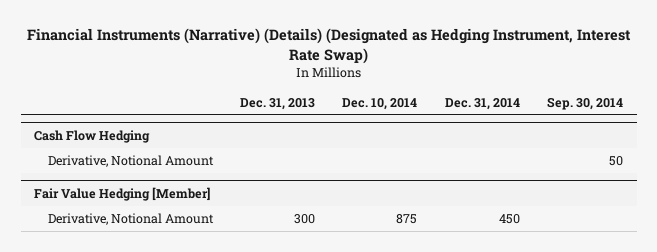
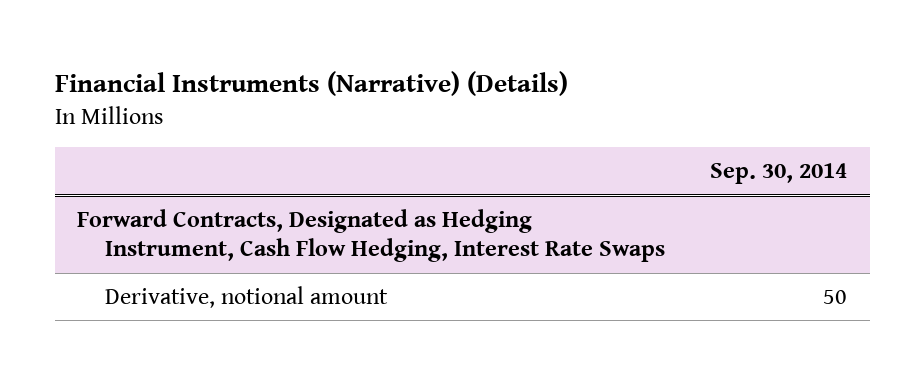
[26,28,631,64] Financial Instruments (Narrative) (Details) (Designated as Hedging Instrument, Interest Rate Swap) -> [54,70,568,96] Financial Instruments (Narrative) (Details)
[239,97,315,110] Dec. 31, 2013 -> none
[342,97,418,110] Dec. 10, 2014 -> none
[444,97,520,110] Dec. 31, 2014 -> none
[34,186,211,201] Fair Value Hedging [Member] -> none
[47,213,214,226] Derivative, Notional Amount -> none
[34,129,151,143] Cash Flow Hedging -> [77,208,666,263] Forward Contracts, Designated as Hedging Instrument, Cash Flow Hedging, Interest Rate Swaps
[47,155,214,168] Derivative, Notional Amount -> [105,285,389,308] Derivative, notional amount

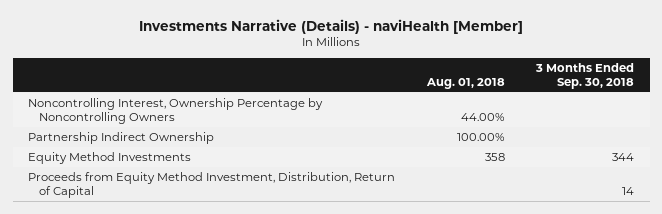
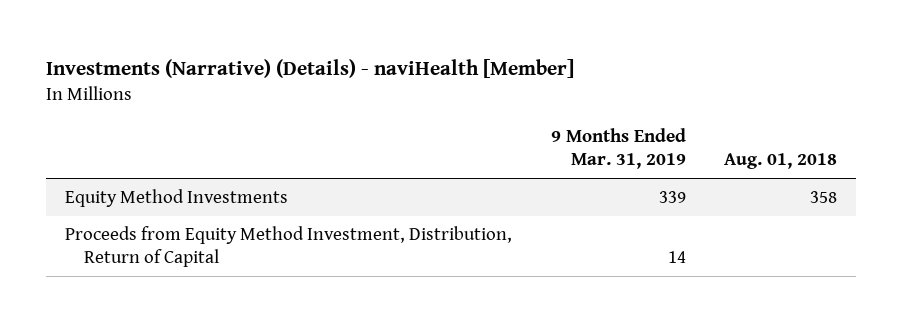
[139,18,524,34] Investments Narrative (Details) - naviHealth [Member] -> [46,58,575,78] Investments (Narrative) (Details) - naviHealth [Member]
[535,62,635,89] 3 Months Ended Sep. 30, 2018 -> none
none -> [550,128,686,170] 9 Months Ended Mar. 31, 2019
[28,98,324,124] Noncontrolling Interest, Ownership Percentage by Noncontrolling Owners -> none
[28,132,215,145] Partnership Indirect Ownership -> none

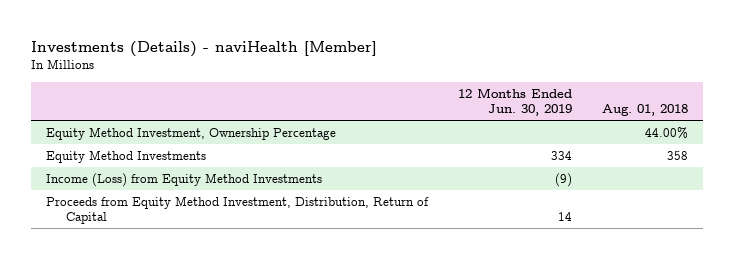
[46,58,575,78] Investments (Narrative) (Details) - naviHealth [Member] -> [31,40,378,57] Investments (Details) - naviHealth [Member]
[550,128,686,170] 9 Months Ended Mar. 31, 2019 -> none
none -> [458,88,573,117] 12 Months Ended Jun. 30, 2019
none -> [46,126,337,140] Equity Method Investment, Ownership Percentage
none -> [46,172,323,187] Income (Loss) from Equity Method Investments

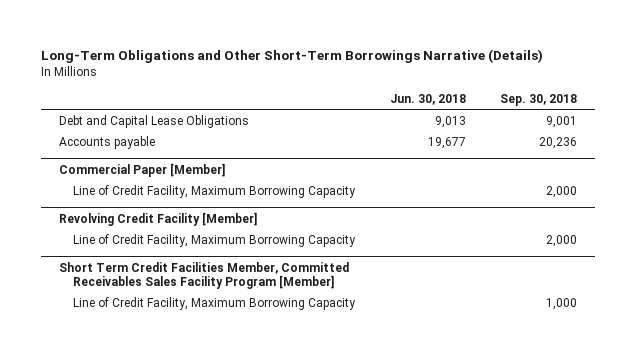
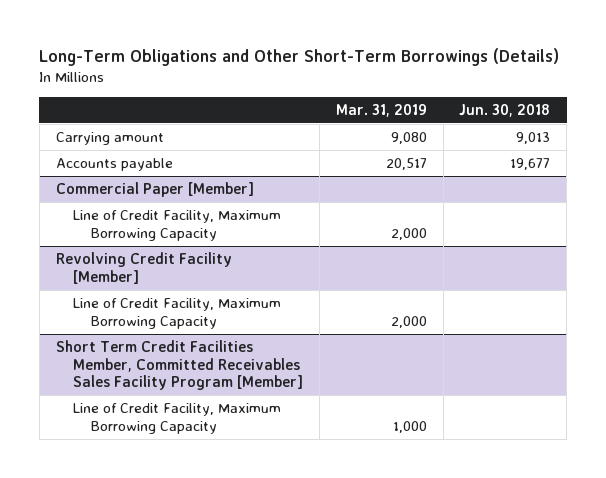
[41,49,544,64] Long-Term Obligations and Other Short-Term Borrowings Narrative (Details) -> [39,48,560,67] Long-Term Obligations and Other Short-Term Borrowings (Details)
[500,93,578,106] Sep. 30, 2018 -> none
none -> [335,104,427,118] Mar. 31, 2019
[58,114,249,128] Debt and Capital Lease Obligations -> [55,131,164,145] Carrying amount

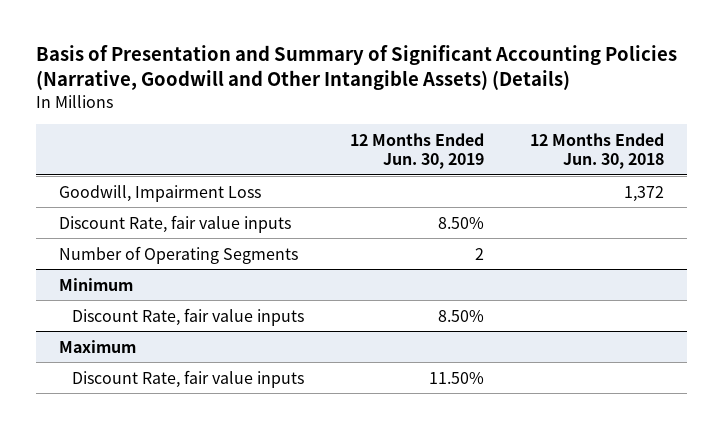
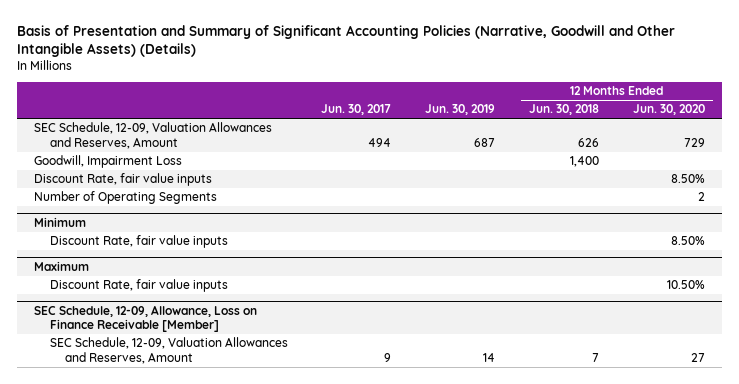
[350,132,485,170] 12 Months Ended Jun. 30, 2019 -> none
none -> [321,104,392,116] Jun. 30, 2017
none -> [425,104,496,116] Jun. 30, 2019
none -> [632,104,705,116] Jun. 30, 2020
none -> [34,122,273,149] SEC Schedule, 12-09, Valuation Allowances and Reserves, Amount
[623,185,664,202] 1,372 -> [570,156,600,168] 1,400
none -> [34,304,258,333] SEC Schedule, 12-09, Allowance, Loss on Finance Receivable [Member]
none -> [49,337,288,364] SEC Schedule, 12-09, Valuation Allowances and Reserves, Amount

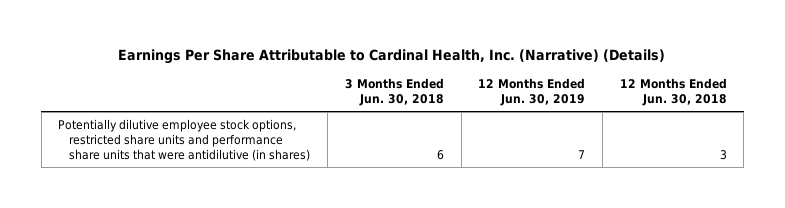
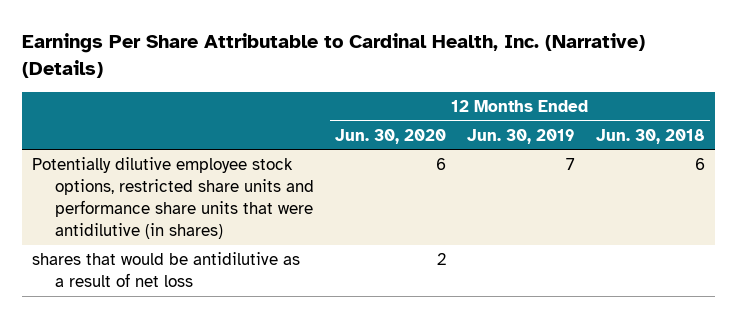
[344,78,444,107] 3 Months Ended Jun. 30, 2018 -> none
none -> [335,128,447,144] Jun. 30, 2020
[719,149,727,160] 3 -> [694,158,705,171] 6
none -> [31,252,300,288] shares that would be antidilutive as a result of net loss

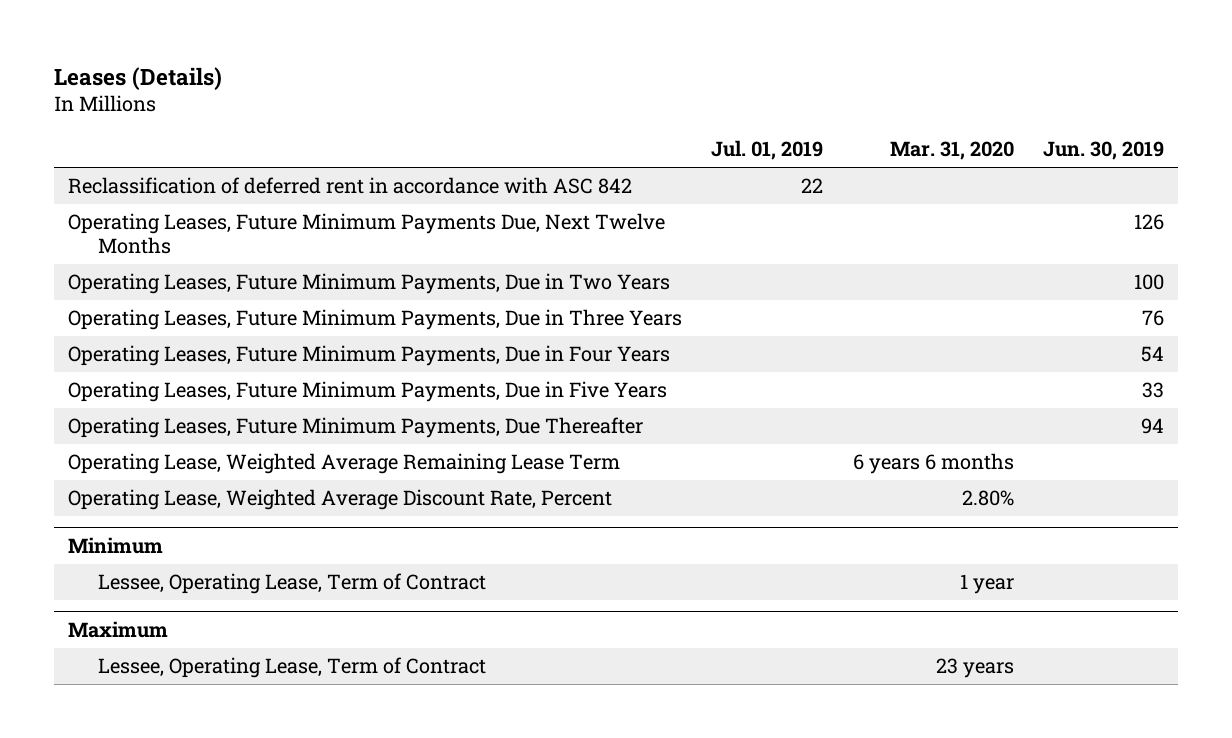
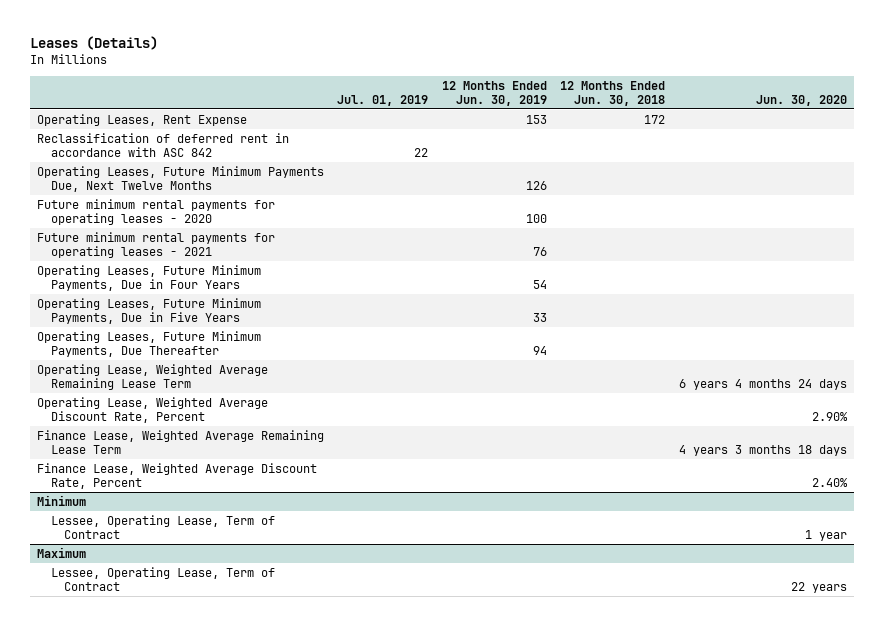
[889,141,1014,161] Mar. 31, 2020 -> none
[1042,141,1164,161] Jun. 30, 2019 -> none
none -> [441,80,547,106] 12 Months Ended Jun. 30, 2019
none -> [560,80,666,106] 12 Months Ended Jun. 30, 2018
none -> [755,94,847,106] Jun. 30, 2020
none -> [36,113,247,126] Operating Leases, Rent Expense
[68,273,671,295] Operating Leases, Future Minimum Payments, Due in Two Years -> [36,198,275,225] Future minimum rental payments for operating leases - 2020
[68,309,683,331] Operating Leases, Future Minimum Payments, Due in Three Years -> [36,231,275,258] Future minimum rental payments for operating leases - 2021
none -> [36,429,324,454] Finance Lease, Weighted Average Remaining Lease Term
none -> [36,462,317,489] Finance Lease, Weighted Average Discount Rate, Percent

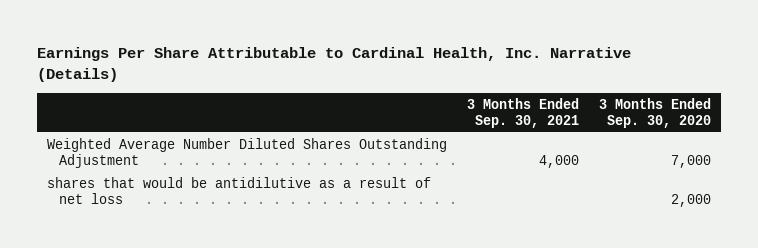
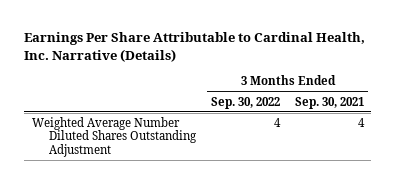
[598,97,711,128] 3 Months Ended Sep. 30, 2020 -> none
none -> [211,96,281,109] Sep. 30, 2022
[47,177,432,204] shares that would be antidilutive as a result of net loss -> none
[538,154,579,168] 4,000 -> [357,118,365,128] 4

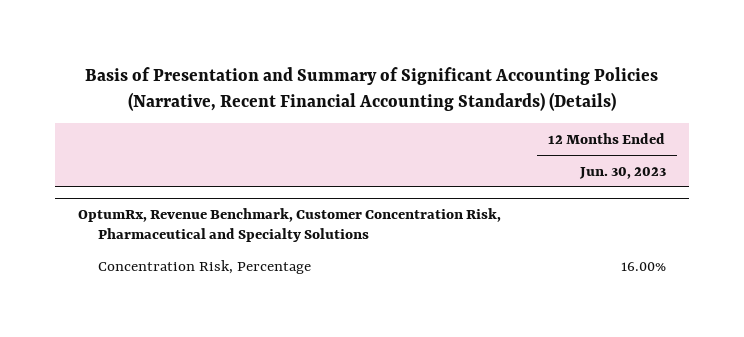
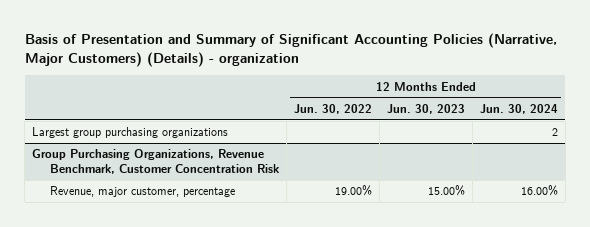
[84,66,658,111] Basis of Presentation and Summary of Significant Accounting Policies (Narrative, Recent Financial Accounting Standards) (Details) -> [24,32,557,67] Basis of Presentation and Summary of Significant Accounting Policies (Narrative, Major Customers) (Details) - organization
none -> [293,103,372,114] Jun. 30, 2022
none -> [479,103,558,114] Jun. 30, 2024
[78,207,502,243] OptumRx, Revenue Benchmark, Customer Concentration Risk, Pharmaceutical and Specialty Solutions -> none
[97,259,311,274] Concentration Risk, Percentage -> none
none -> [32,127,229,139] Largest group purchasing organizations
none -> [32,149,279,175] Group Purchasing Organizations, Revenue Benchmark, Customer Concentration Risk
none -> [49,186,235,198] Revenue, major customer, percentage

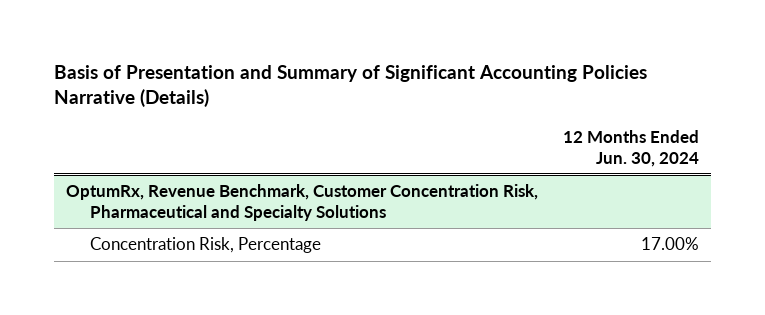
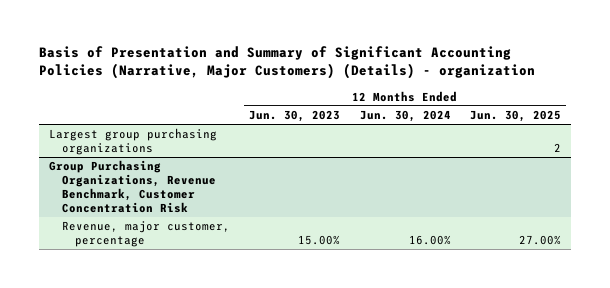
[53,65,647,108] Basis of Presentation and Summary of Significant Accounting Policies Narrative (Details) -> [38,46,535,80] Basis of Presentation and Summary of Significant Accounting Policies (Narrative, Major Customers) (Details) - organization
none -> [249,110,341,123] Jun. 30, 2023
none -> [470,110,562,123] Jun. 30, 2025
[66,184,539,221] OptumRx, Revenue Benchmark, Customer Concentration Risk, Pharmaceutical and Specialty Solutions -> none
[90,237,322,254] Concentration Risk, Percentage -> none
none -> [48,128,217,156] Largest group purchasing organizations
none -> [48,160,216,213] Group Purchasing Organizations, Revenue Benchmark, Customer Concentration Risk
none -> [61,221,230,248] Revenue, major customer, percentage

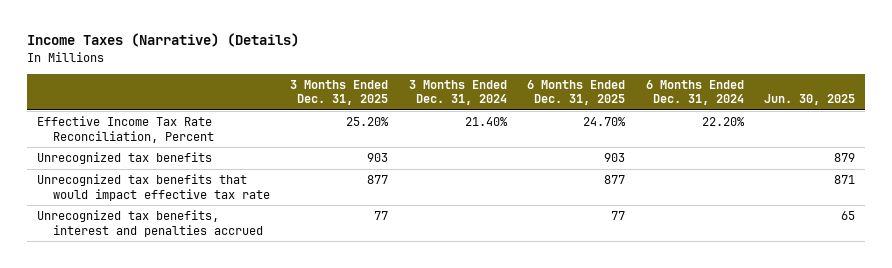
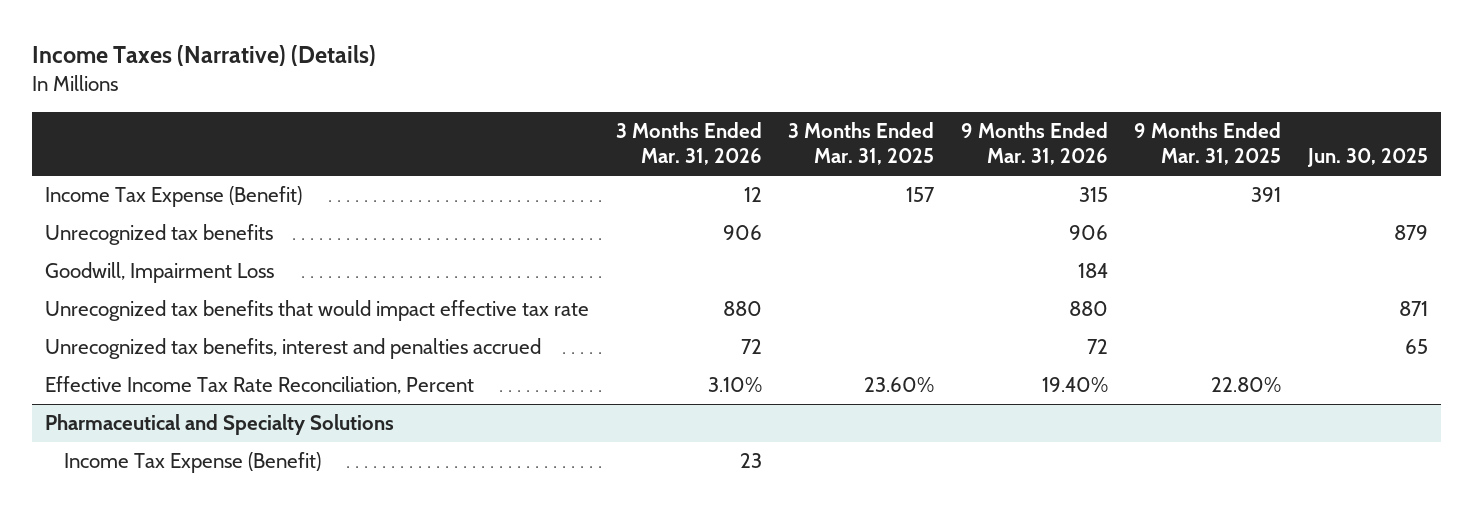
[290,79,389,106] 3 Months Ended Dec. 31, 2025 -> none
[408,79,507,106] 3 Months Ended Dec. 31, 2024 -> none
[527,79,626,106] 6 Months Ended Dec. 31, 2025 -> none
[645,79,744,106] 6 Months Ended Dec. 31, 2024 -> none
none -> [615,121,762,166] 3 Months Ended Mar. 31, 2026
none -> [788,121,935,166] 3 Months Ended Mar. 31, 2025
none -> [960,121,1108,166] 9 Months Ended Mar. 31, 2026
none -> [1134,121,1282,166] 9 Months Ended Mar. 31, 2025
none -> [44,186,302,208] Income Tax Expense (Benefit)
none -> [44,262,274,284] Goodwill, Impairment Loss
[37,116,214,143] Effective Income Tax Rate Reconciliation, Percent -> [44,376,474,395] Effective Income Tax Rate Reconciliation, Percent
none -> [44,414,394,436] Pharmaceutical and Specialty Solutions
none -> [64,452,322,474] Income Tax Expense (Benefit)

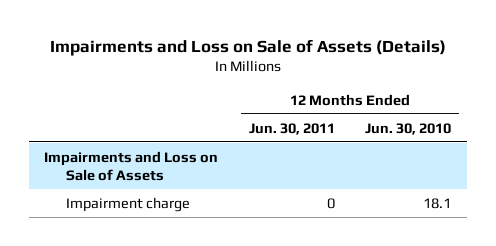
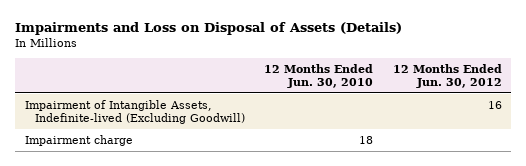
[49,38,446,56] Impairments and Loss on Sale of Assets (Details) -> [15,22,403,36] Impairments and Loss on Disposal of Assets (Details)
[248,122,335,135] Jun. 30, 2011 -> none
none -> [392,63,502,88] 12 Months Ended Jun. 30, 2012
[44,150,219,182] Impairments and Loss on Sale of Assets -> none
none -> [24,99,245,124] Impairment of Intangible Assets, Indefinite-lived (Excluding Goodwill)
[423,197,452,209] 18.1 -> [359,135,374,144] 18

